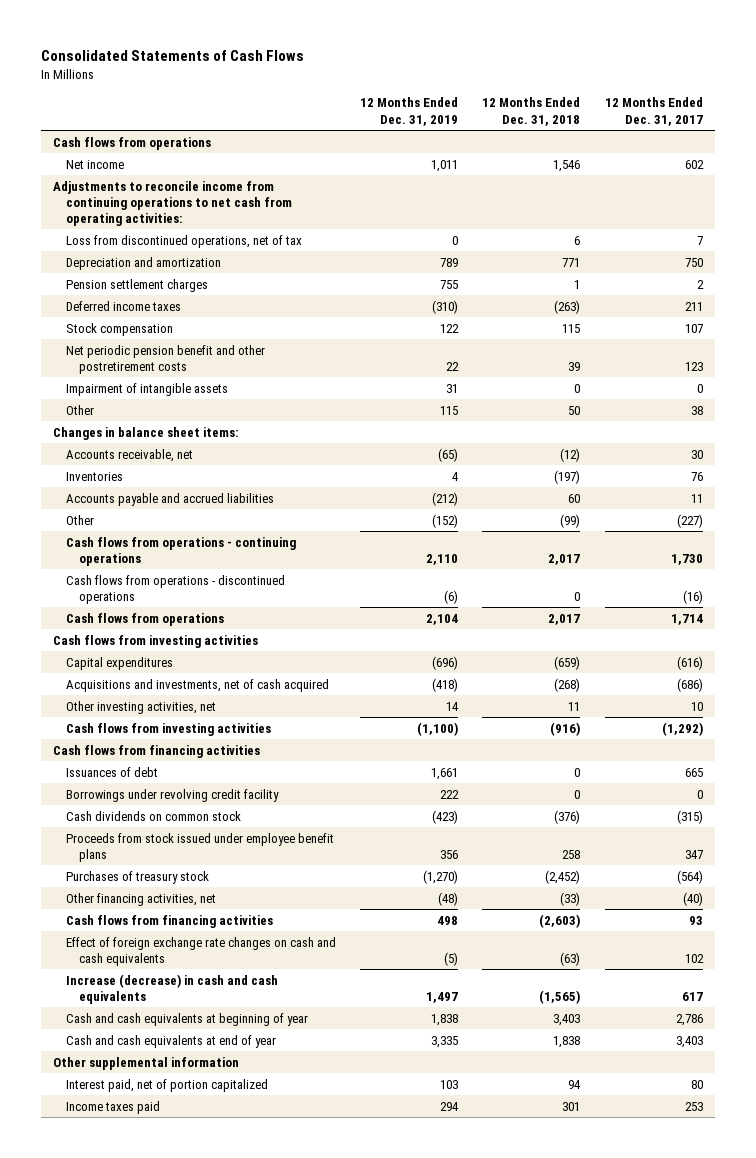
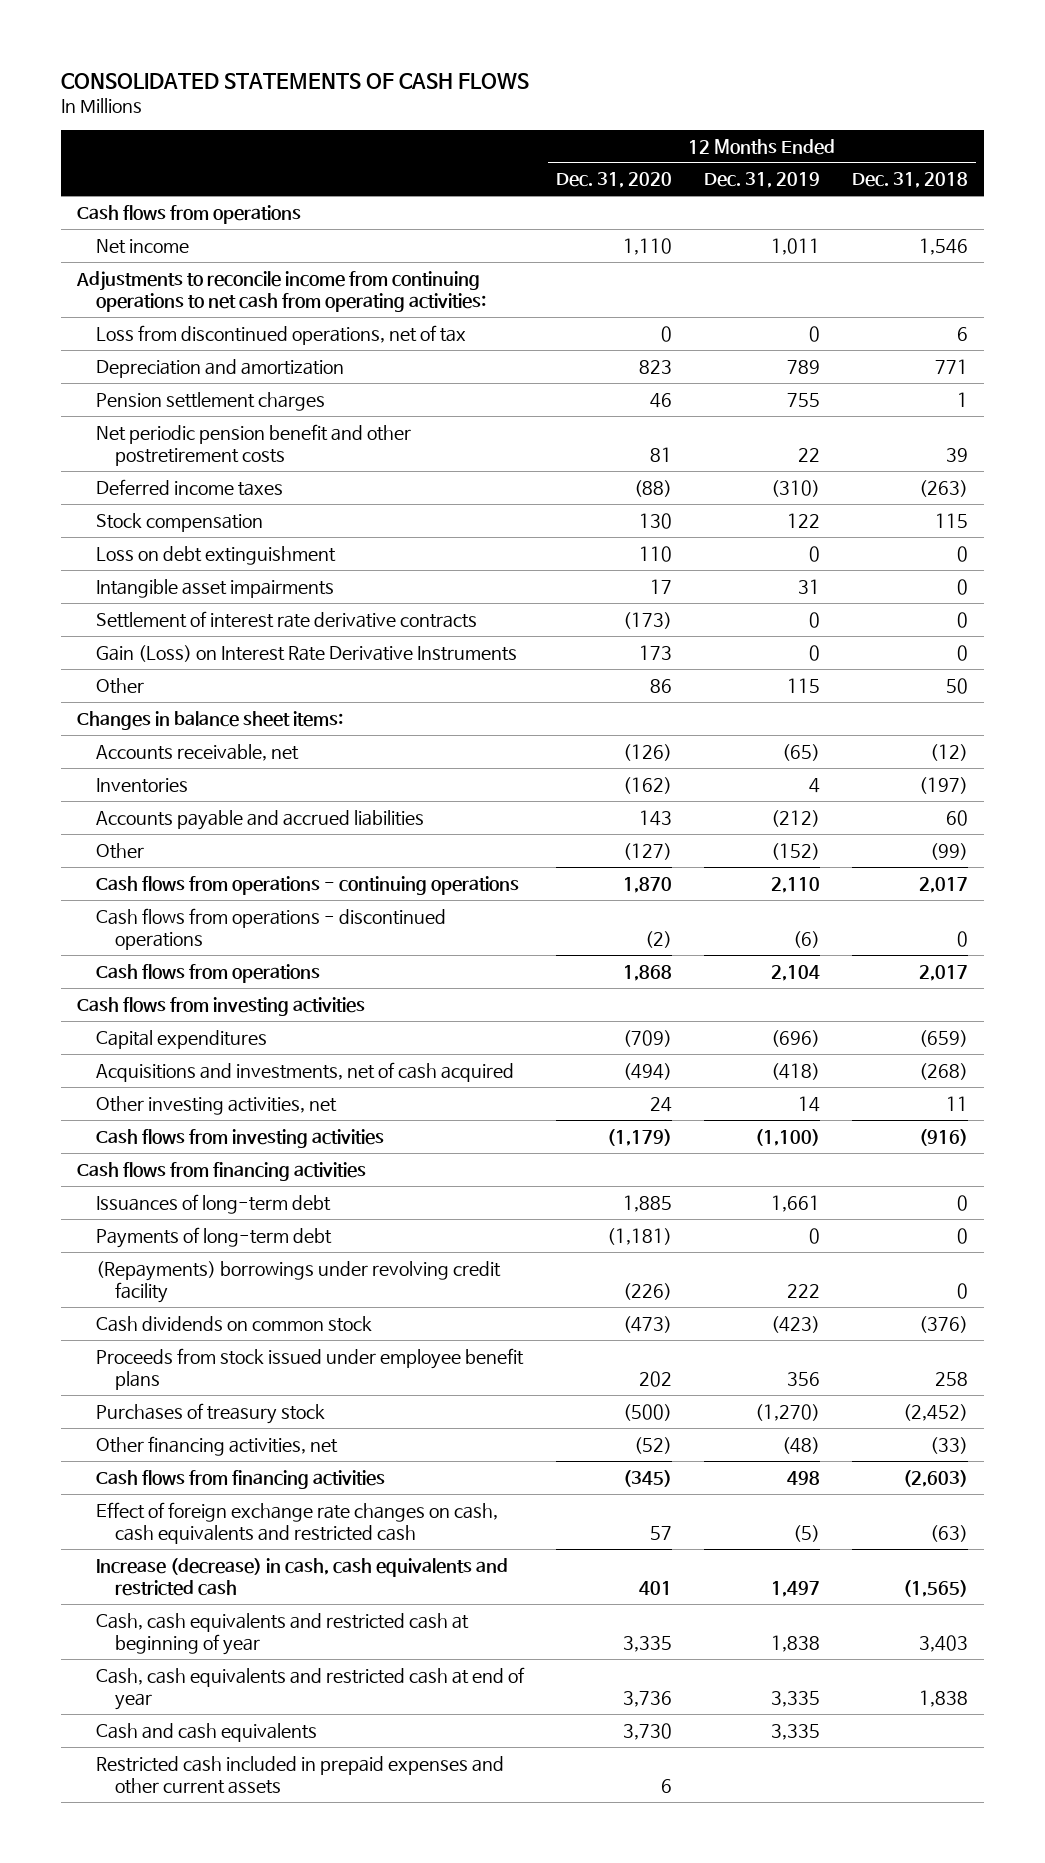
[41,50,305,62] Consolidated Statements of Cash Flows -> [60,73,529,90] CONSOLIDATED STATEMENTS OF CASH FLOWS
[604,97,703,126] 12 Months Ended Dec. 31, 2017 -> none
none -> [555,172,672,189] Dec. 31, 2020
[65,344,265,374] Net periodic pension benefit and other postretirement costs -> [95,423,411,467] Net periodic pension benefit and other postretirement costs
none -> [95,545,336,565] Loss on debt extinguishment
[65,382,228,396] Impairment of intangible assets -> [95,578,334,598] Intangible asset impairments
none -> [95,610,477,628] Settlement of interest rate derivative contracts
none -> [95,644,517,662] Gain (Loss) on Interest Rate Derivative Instruments
[65,766,158,777] Issuances of debt -> [95,1193,331,1214] Issuances of long-term debt
none -> [95,1226,332,1248] Payments of long-term debt
[65,788,279,802] Borrowings under revolving credit facility -> [95,1260,501,1304] (Repayments) borrowings under revolving credit facility
[53,1056,240,1070] Other supplemental information -> none
[65,1078,268,1092] Interest paid, net of portion capitalized -> none
[65,1100,160,1114] Income taxes paid -> none
[65,936,336,966] Effect of foreign exchange rate changes on cash and cash equivalents -> [95,1501,498,1545] Effect of foreign exchange rate changes on cash, cash equivalents and restricted cash
[65,973,278,1004] Increase (decrease) in cash and cash equivalents -> [95,1557,508,1597] Increase (decrease) in cash, cash equivalents and restricted cash
[65,1012,308,1026] Cash and cash equivalents at beginning of year -> [95,1612,469,1656] Cash, cash equivalents and restricted cash at beginning of year
[65,1034,276,1048] Cash and cash equivalents at end of year -> [95,1666,525,1711] Cash, cash equivalents and restricted cash at end of year
none -> [95,1722,317,1742] Cash and cash equivalents
none -> [95,1755,504,1795] Restricted cash included in prepaid expenses and other current assets

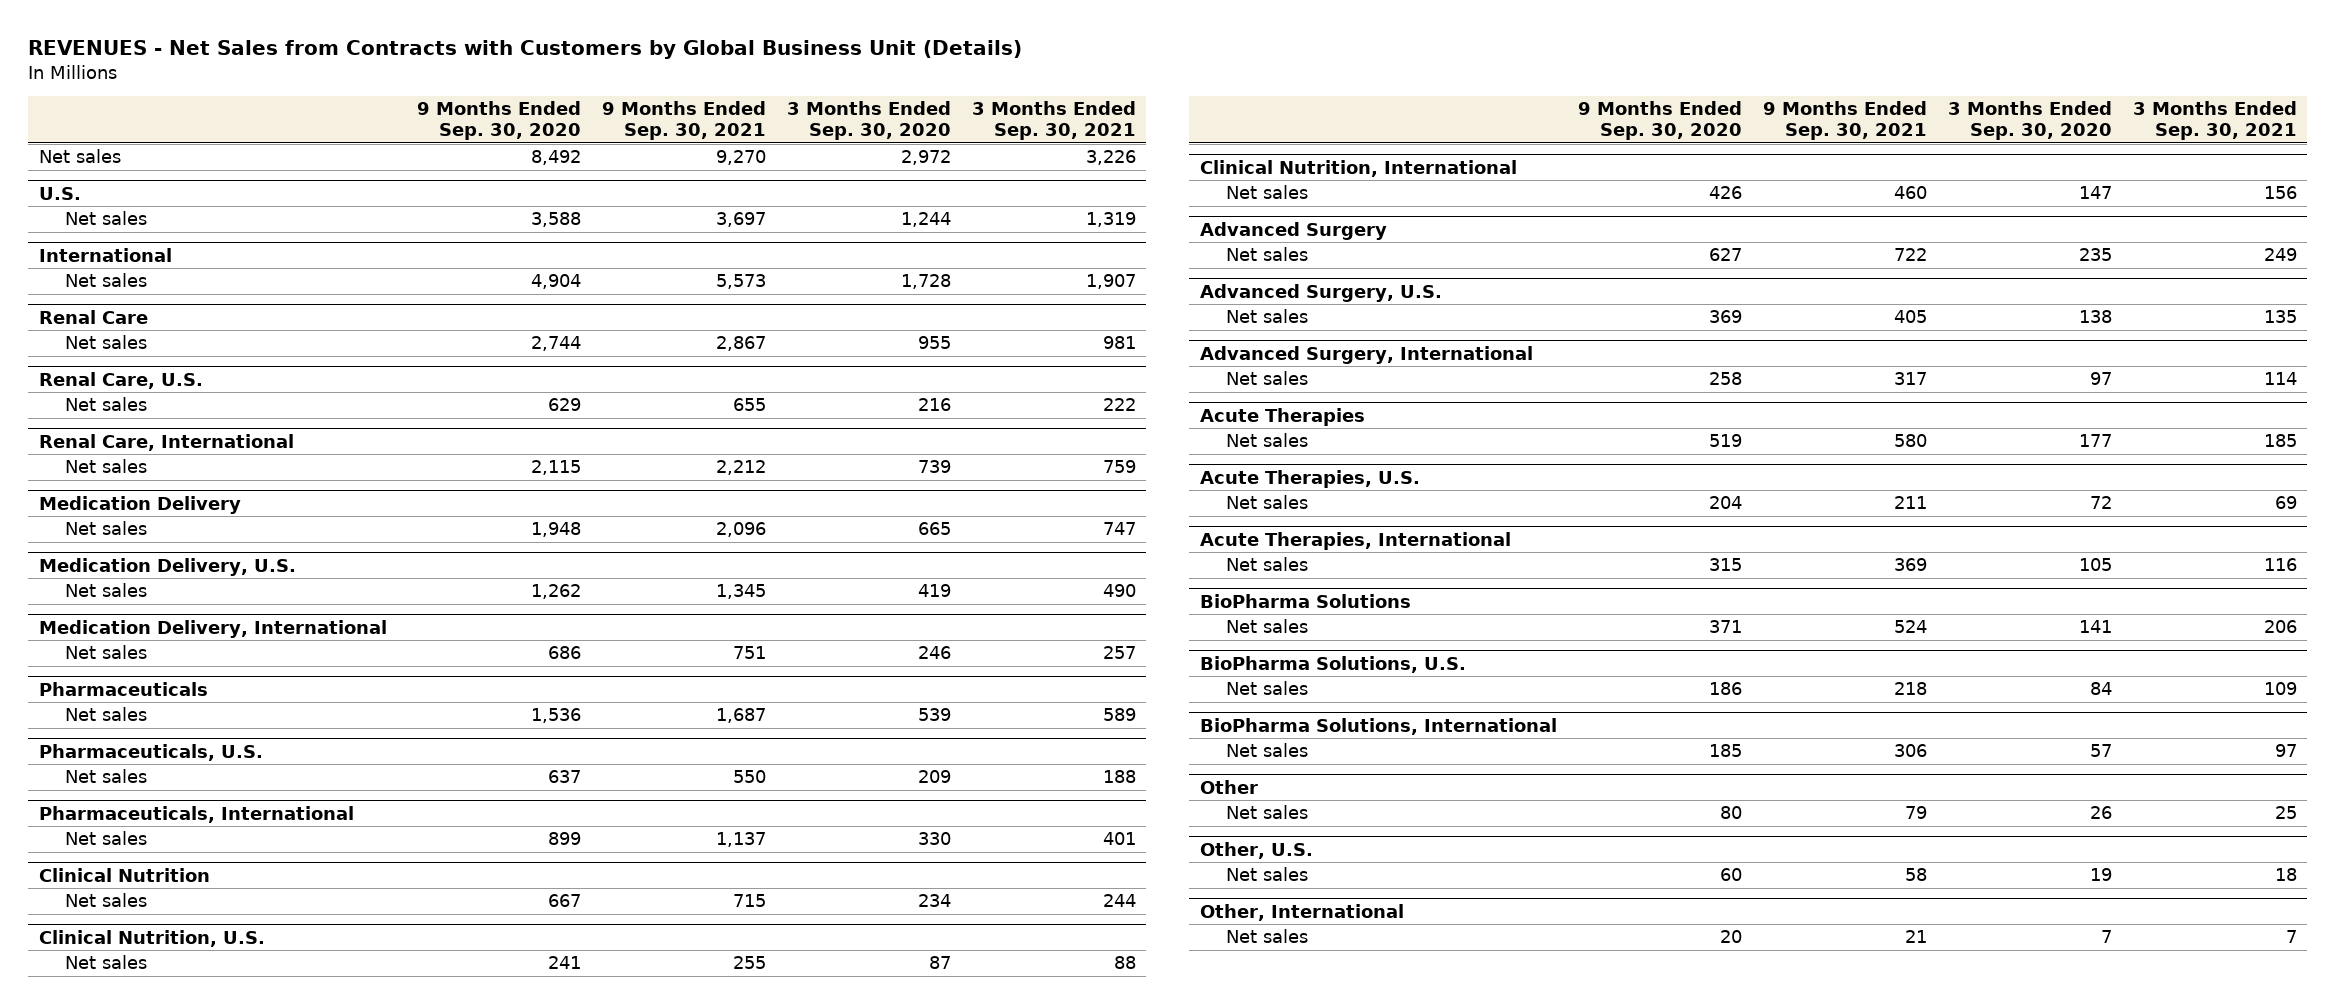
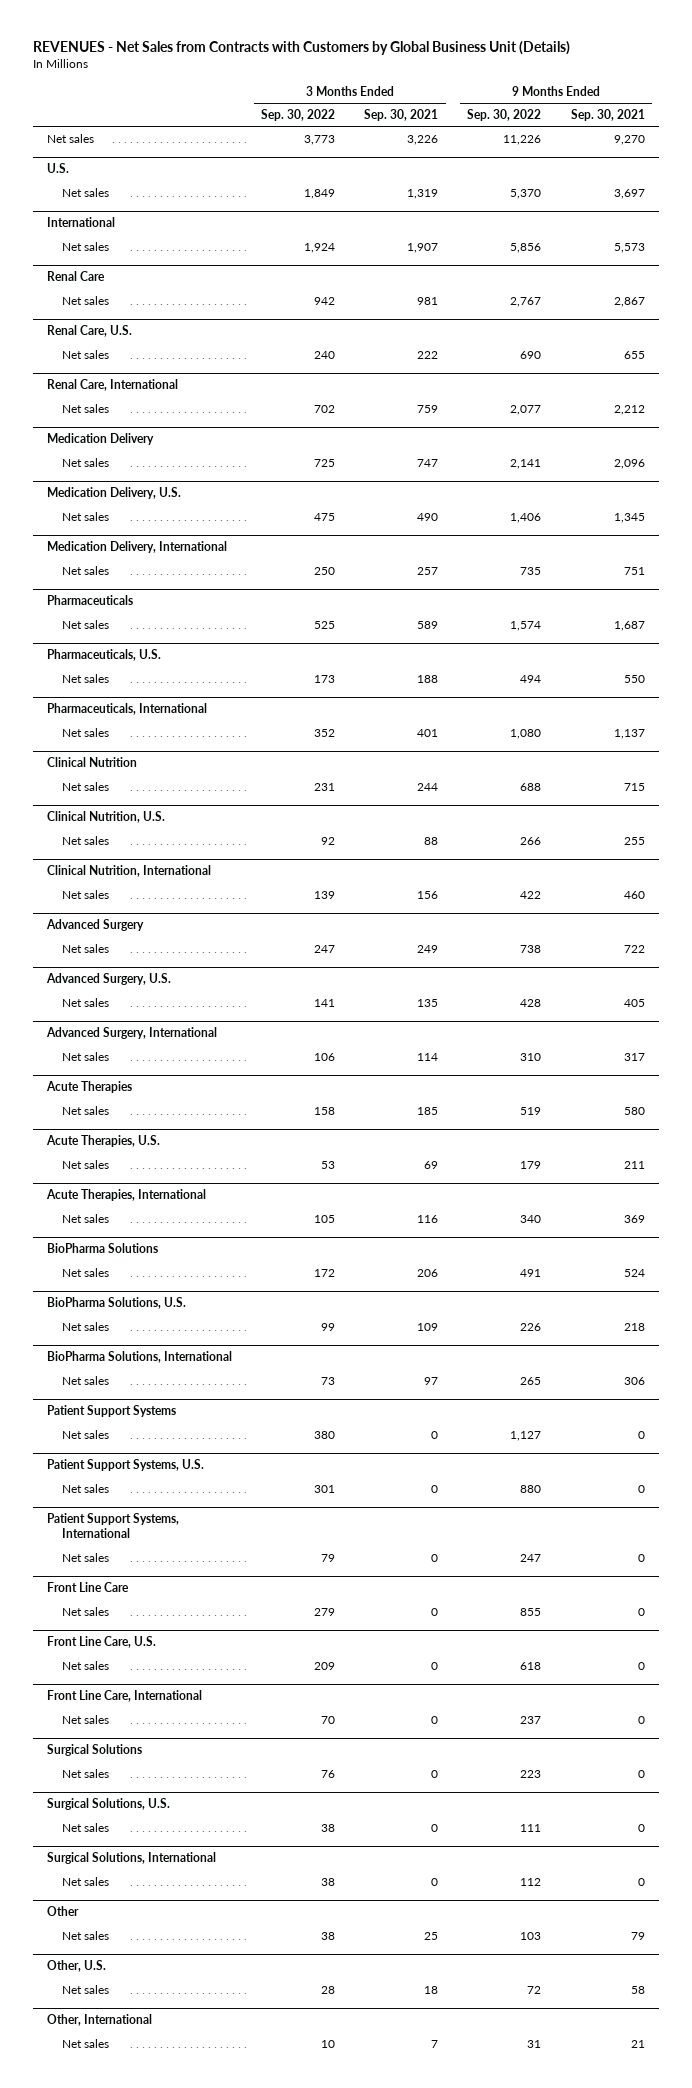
[416,101,581,141] 9 Months Ended Sep. 30, 2020 -> none
[786,101,951,141] 3 Months Ended Sep. 30, 2020 -> none
none -> [261,109,336,122] Sep. 30, 2022
none -> [467,109,542,122] Sep. 30, 2022
none -> [47,1405,177,1418] Patient Support Systems
none -> [61,1429,109,1439] Net sales
none -> [47,1459,205,1472] Patient Support Systems, U.S.
none -> [61,1483,109,1493] Net sales
none -> [47,1513,180,1539] Patient Support Systems, International
none -> [61,1552,109,1562] Net sales
none -> [47,1582,130,1593] Front Line Care
none -> [61,1606,109,1616] Net sales
none -> [47,1636,157,1649] Front Line Care, U.S.
none -> [61,1660,109,1670] Net sales
none -> [47,1690,203,1703] Front Line Care, International
none -> [61,1714,109,1724] Net sales
none -> [47,1744,143,1757] Surgical Solutions
none -> [61,1768,109,1778] Net sales
none -> [47,1798,171,1811] Surgical Solutions, U.S.
none -> [61,1822,109,1832] Net sales
none -> [47,1852,217,1865] Surgical Solutions, International
none -> [61,1876,109,1886] Net sales

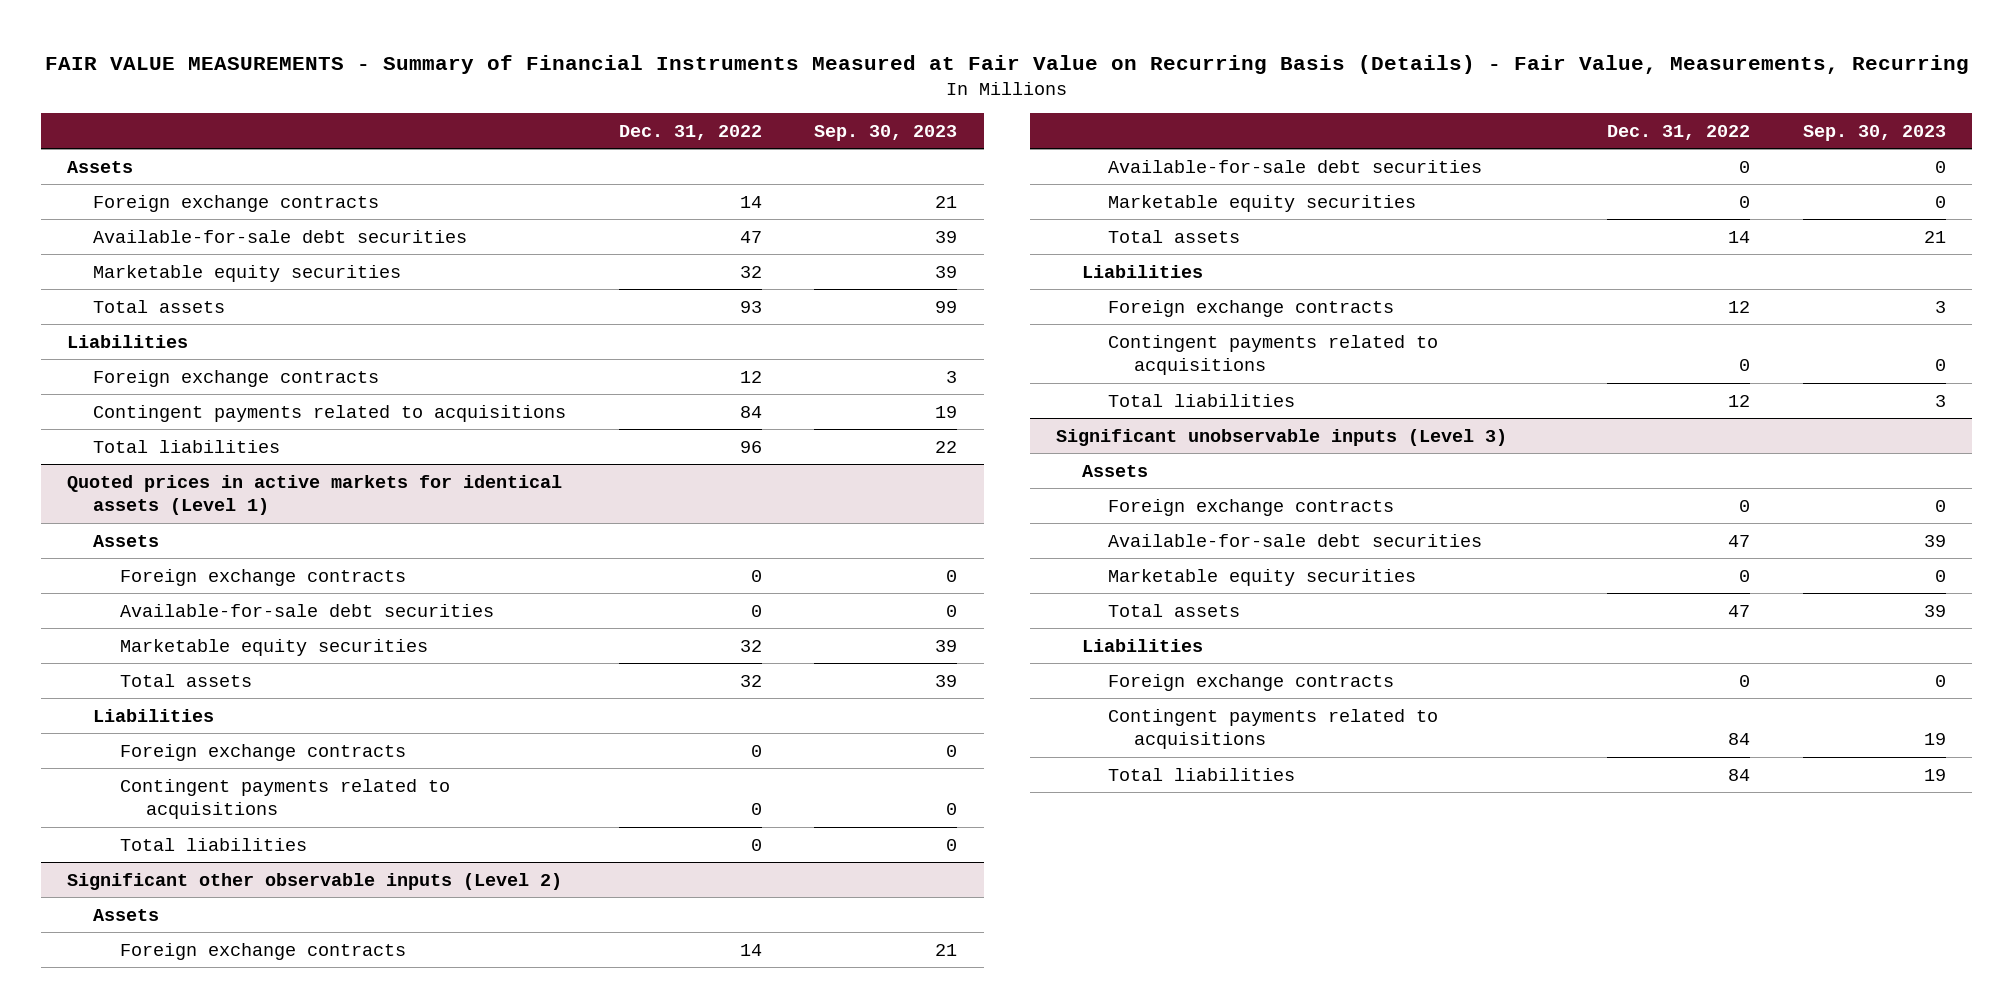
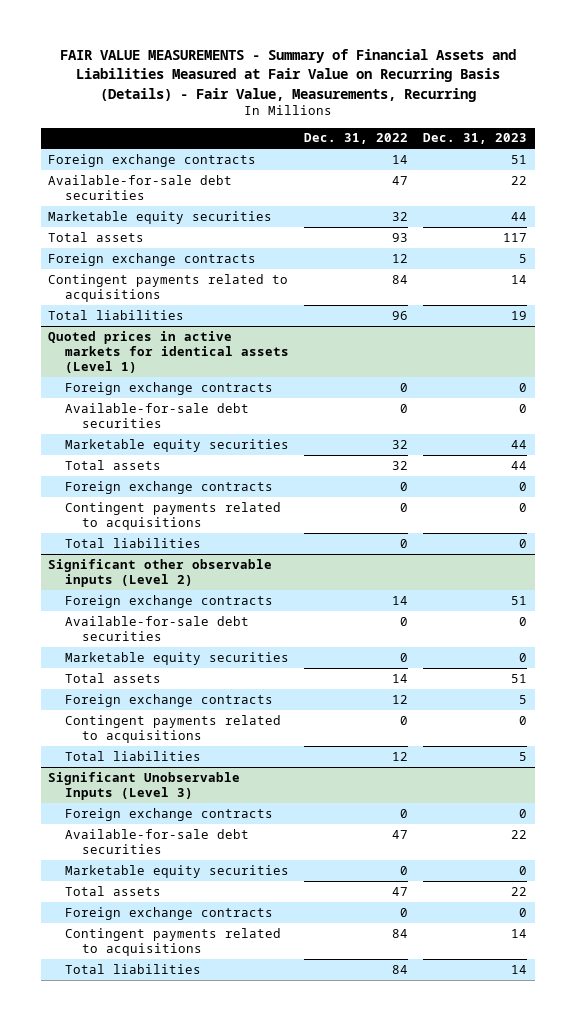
[44,54,1969,74] FAIR VALUE MEASUREMENTS - Summary of Financial Instruments Measured at Fair Value on Recurring Basis (Details) - Fair Value, Measurements, Recurring -> [59,49,516,102] FAIR VALUE MEASUREMENTS - Summary of Financial Assets and Liabilities Measured at Fair Value on Recurring Basis (Details) - Fair Value, Measurements, Recurring
[814,124,958,141] Sep. 30, 2023 -> none
none -> [423,133,528,145] Dec. 31, 2023
[67,160,134,173] Assets -> none
[67,334,189,348] Liabilities -> none
[93,534,160,547] Assets -> none
[93,708,215,722] Liabilities -> none
[93,908,160,921] Assets -> none
[1081,264,1203,278] Liabilities -> none
[1081,464,1148,477] Assets -> none
[1055,428,1507,446] Significant unobservable inputs (Level 3) -> [48,771,241,800] Significant Unobservable Inputs (Level 3)
[1081,638,1203,652] Liabilities -> none

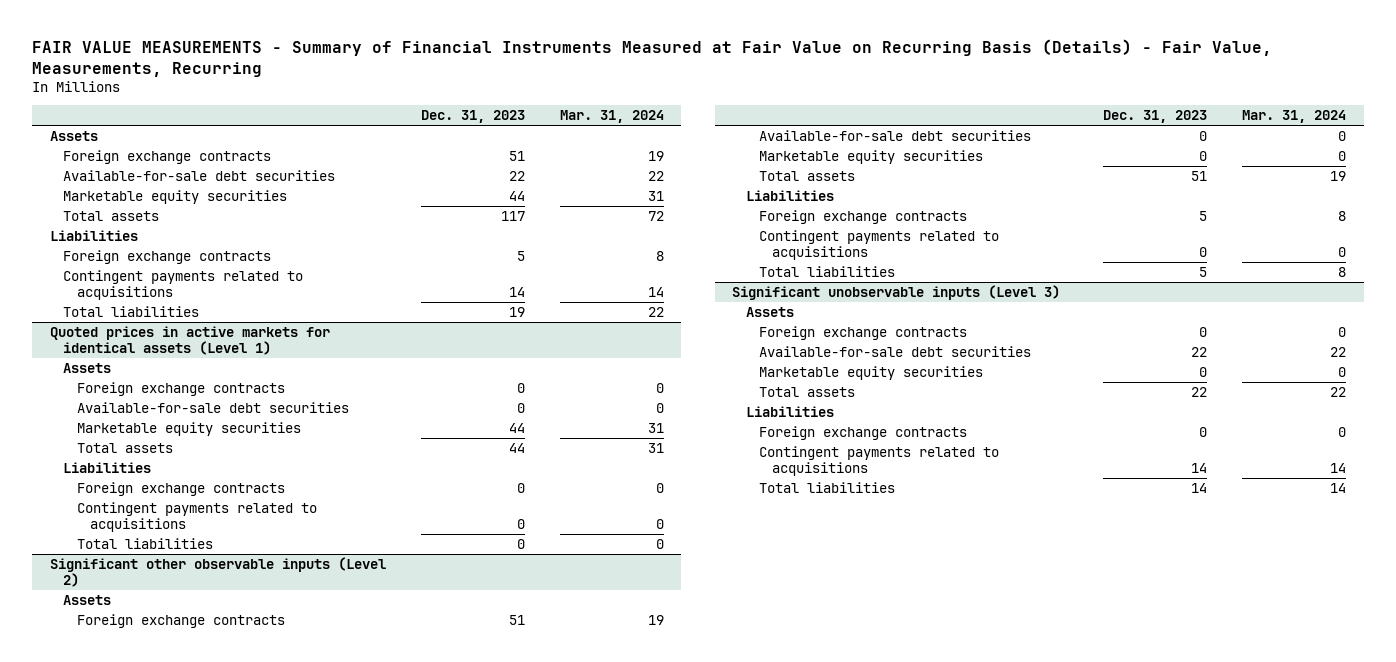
[59,49,516,102] FAIR VALUE MEASUREMENTS - Summary of Financial Assets and Liabilities Measured at Fair Value on Recurring Basis (Details) - Fair Value, Measurements, Recurring -> [32,39,1273,77] FAIR VALUE MEASUREMENTS - Summary of Financial Instruments Measured at Fair Value on Recurring Basis (Details) - Fair Value, Measurements, Recurring
[304,133,409,145] Dec. 31, 2022 -> none
none -> [559,110,664,124] Mar. 31, 2024
none -> [49,130,98,141] Assets
none -> [49,229,138,241] Liabilities
none -> [63,362,112,373] Assets
none -> [63,461,152,473] Liabilities
none -> [63,594,112,605] Assets
none -> [745,189,834,201] Liabilities
[48,771,241,800] Significant Unobservable Inputs (Level 3) -> [732,284,1061,300] Significant unobservable inputs (Level 3)
none -> [745,306,794,317] Assets
none -> [745,405,834,417] Liabilities

